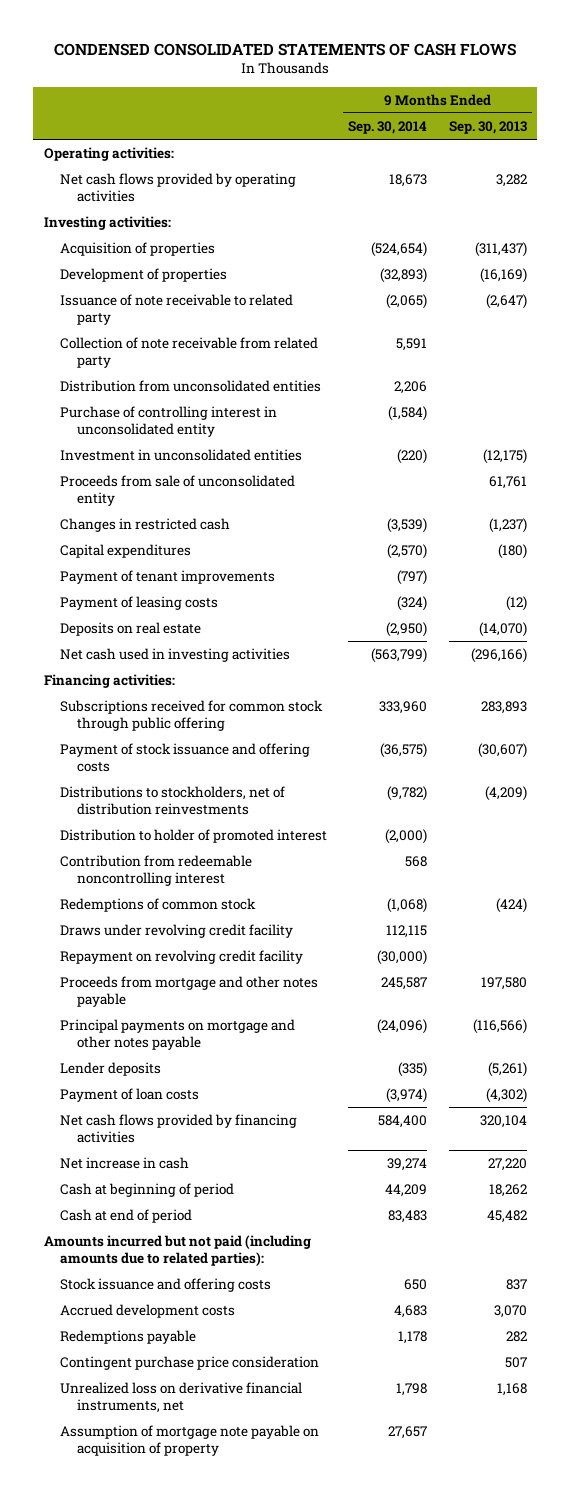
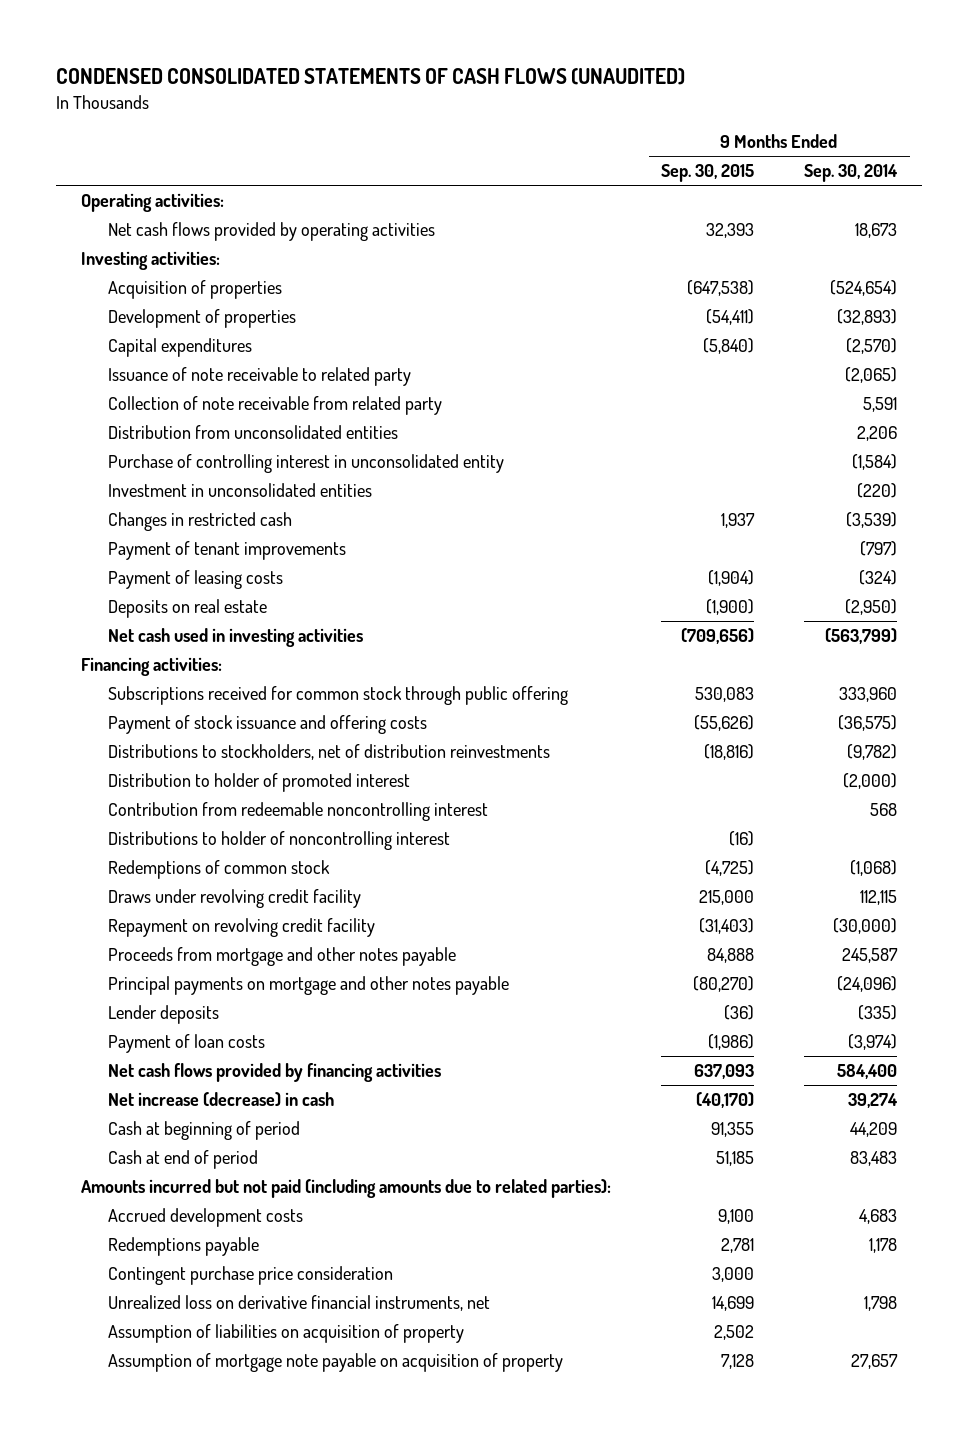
[54,42,517,56] CONDENSED CONSOLIDATED STATEMENTS OF CASH FLOWS -> [55,68,685,86] CONDENSED CONSOLIDATED STATEMENTS OF CASH FLOWS (UNAUDITED)
[448,120,527,134] Sep. 30, 2013 -> none
none -> [661,164,755,183] Sep. 30, 2015
[60,543,192,558] Capital expenditures -> [107,338,252,358] Capital expenditures
[60,474,296,507] Proceeds from sale of unconsolidated entity -> none
none -> [107,831,450,851] Distributions to holder of noncontrolling interest
[60,1156,190,1169] Net increase in cash -> [107,1092,334,1108] Net increase (decrease) in cash
[60,1277,272,1292] Stock issuance and offering costs -> none
none -> [107,1324,464,1344] Assumption of liabilities on acquisition of property

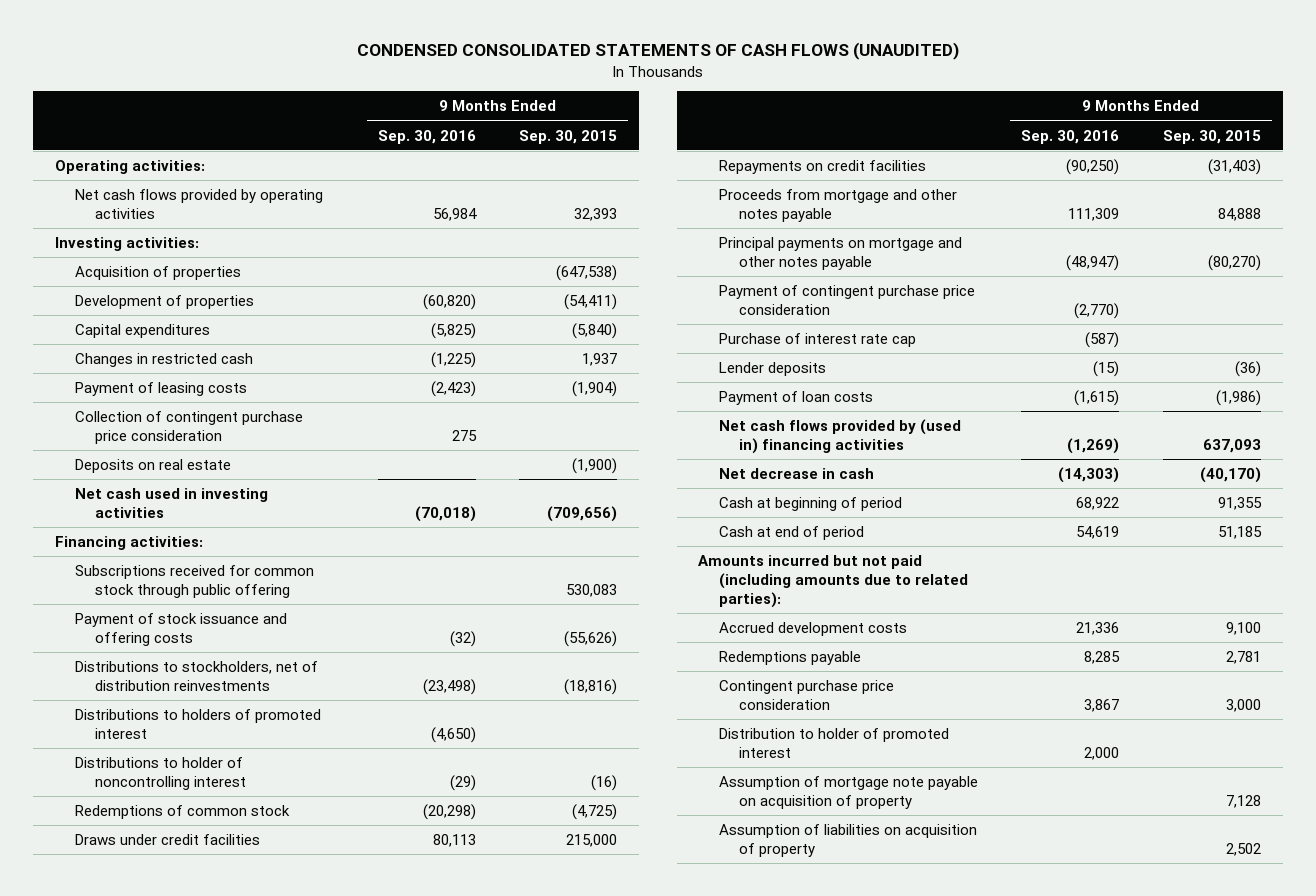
[804,164,899,183] Sep. 30, 2014 -> none
none -> [377,129,476,144] Sep. 30, 2016
[107,367,411,387] Issuance of note receivable to related party -> none
[107,396,442,416] Collection of note receivable from related party -> none
[107,425,398,440] Distribution from unconsolidated entities -> none
[107,454,504,474] Purchase of controlling interest in unconsolidated entity -> none
[107,483,372,498] Investment in unconsolidated entities -> none
[107,541,346,561] Payment of tenant improvements -> none
none -> [75,410,304,444] Collection of contingent purchase price consideration
[107,802,488,822] Contribution from redeemable noncontrolling interest -> none
none -> [75,708,322,739] Distributions to holders of promoted interest
[107,889,361,909] Draws under revolving credit facility -> [75,833,261,845] Draws under credit facilities
[107,918,375,938] Repayment on revolving credit facility -> [718,159,926,174] Repayments on credit facilities
none -> [718,284,975,315] Payment of contingent purchase price consideration
none -> [718,332,916,347] Purchase of interest rate cap
[107,1063,441,1083] Net cash flows provided by financing activities -> [718,418,961,454] Net cash flows provided by (used in) financing activities
[107,1092,334,1108] Net increase (decrease) in cash -> [718,467,874,479] Net decrease in cash
[107,1295,490,1312] Unrealized loss on derivative financial instruments, net -> none
[107,773,410,793] Distribution to holder of promoted interest -> [718,727,949,758] Distribution to holder of promoted interest
[107,1324,464,1344] Assumption of liabilities on acquisition of property -> [718,823,977,857] Assumption of liabilities on acquisition of property

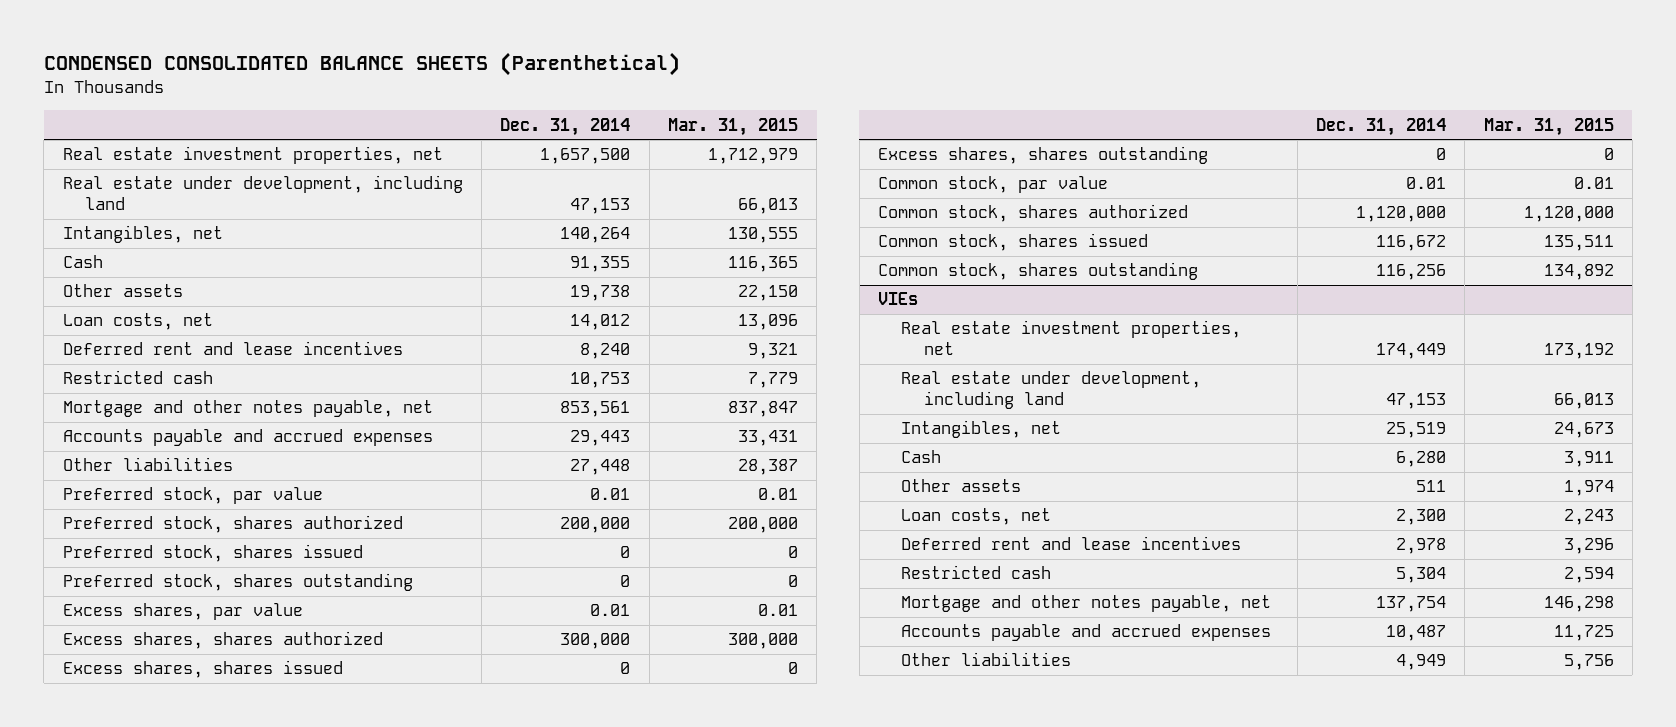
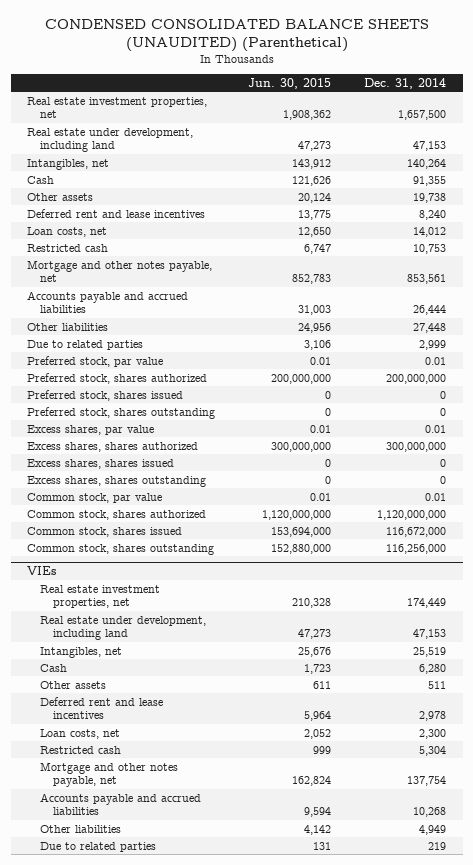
[43,52,680,77] CONDENSED CONSOLIDATED BALANCE SHEETS (Parenthetical) -> [44,18,429,52] CONDENSED CONSOLIDATED BALANCE SHEETS (UNAUDITED) (Parenthetical)
[667,117,798,136] Mar. 31, 2015 -> none
none -> [248,77,332,89] Jun. 30, 2015
[62,313,213,331] Loan costs, net -> [27,226,108,237] Loan costs, net
[62,429,433,447] Accounts payable and accrued expenses -> [27,290,189,314] Accounts payable and accrued liabilities
[570,430,631,447] 29,443 -> [413,305,447,316] 26,444
none -> [27,339,144,350] Due to related parties
[560,517,631,534] 200,000 -> [386,373,447,384] 200,000,000
[560,633,631,650] 300,000 -> [386,441,447,452] 300,000,000
[1355,206,1446,223] 1,120,000 -> [377,509,447,520] 1,120,000,000
[1375,235,1446,252] 116,672 -> [386,526,447,537] 116,672,000
[1375,264,1446,281] 116,256 -> [386,543,447,554] 116,256,000
[900,508,1051,526] Loan costs, net -> [40,728,121,739] Loan costs, net
[900,624,1271,642] Accounts payable and accrued expenses -> [40,792,202,816] Accounts payable and accrued liabilities
[1385,625,1446,642] 10,487 -> [413,807,447,818] 10,268
none -> [40,841,157,852] Due to related parties

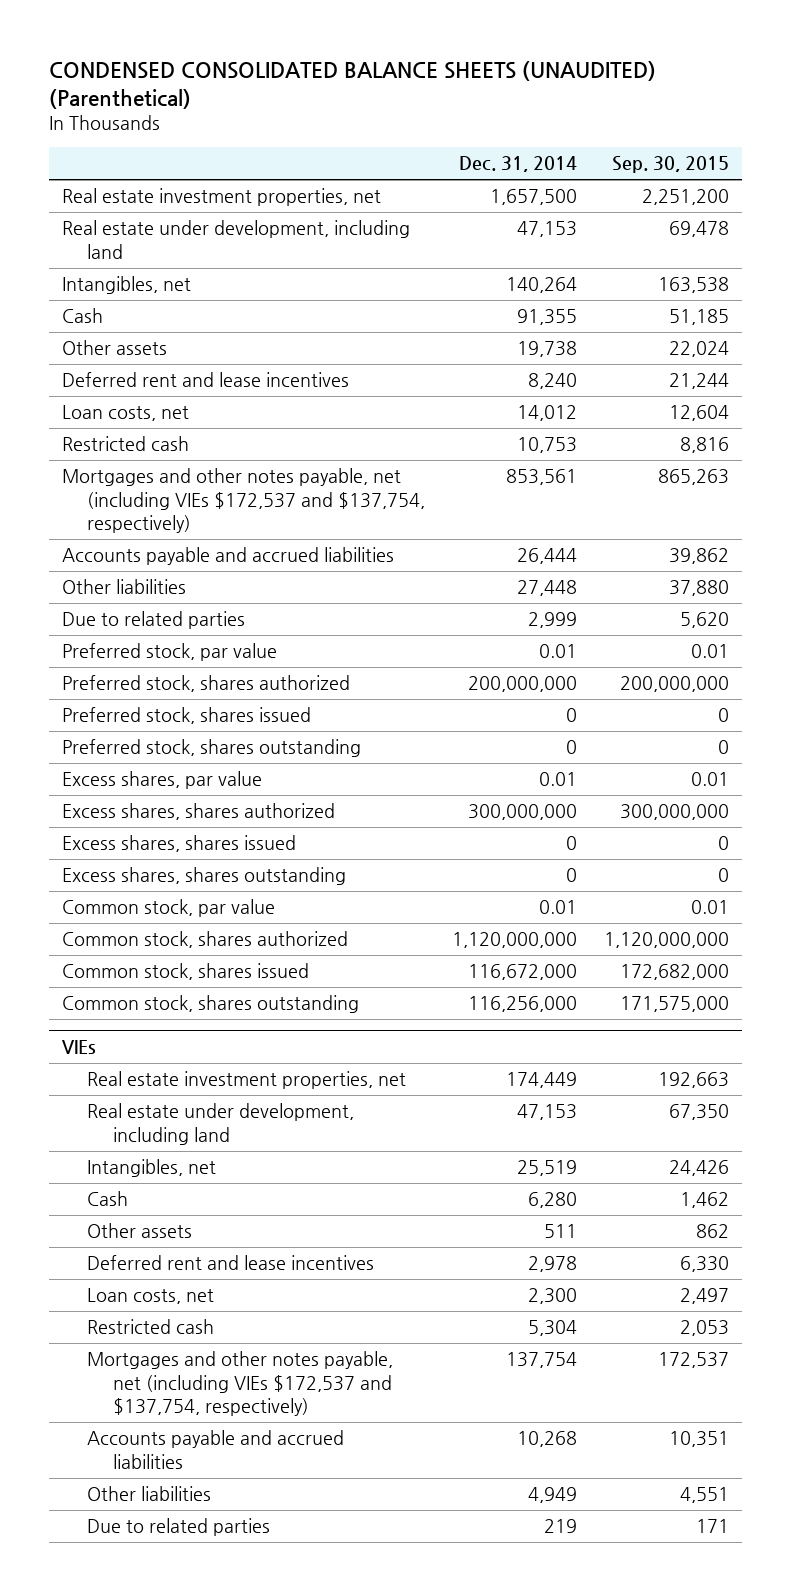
[248,77,332,89] Jun. 30, 2015 -> none
none -> [611,156,729,174] Sep. 30, 2015
[27,259,213,283] Mortgage and other notes payable, net -> [61,468,426,534] Mortgages and other notes payable, net (including VIEs $172,537 and $137,754, respectively)
[40,761,179,788] Mortgage and other notes payable, net -> [87,1351,394,1417] Mortgages and other notes payable, net (including VIEs $172,537 and $137,754, respectively)

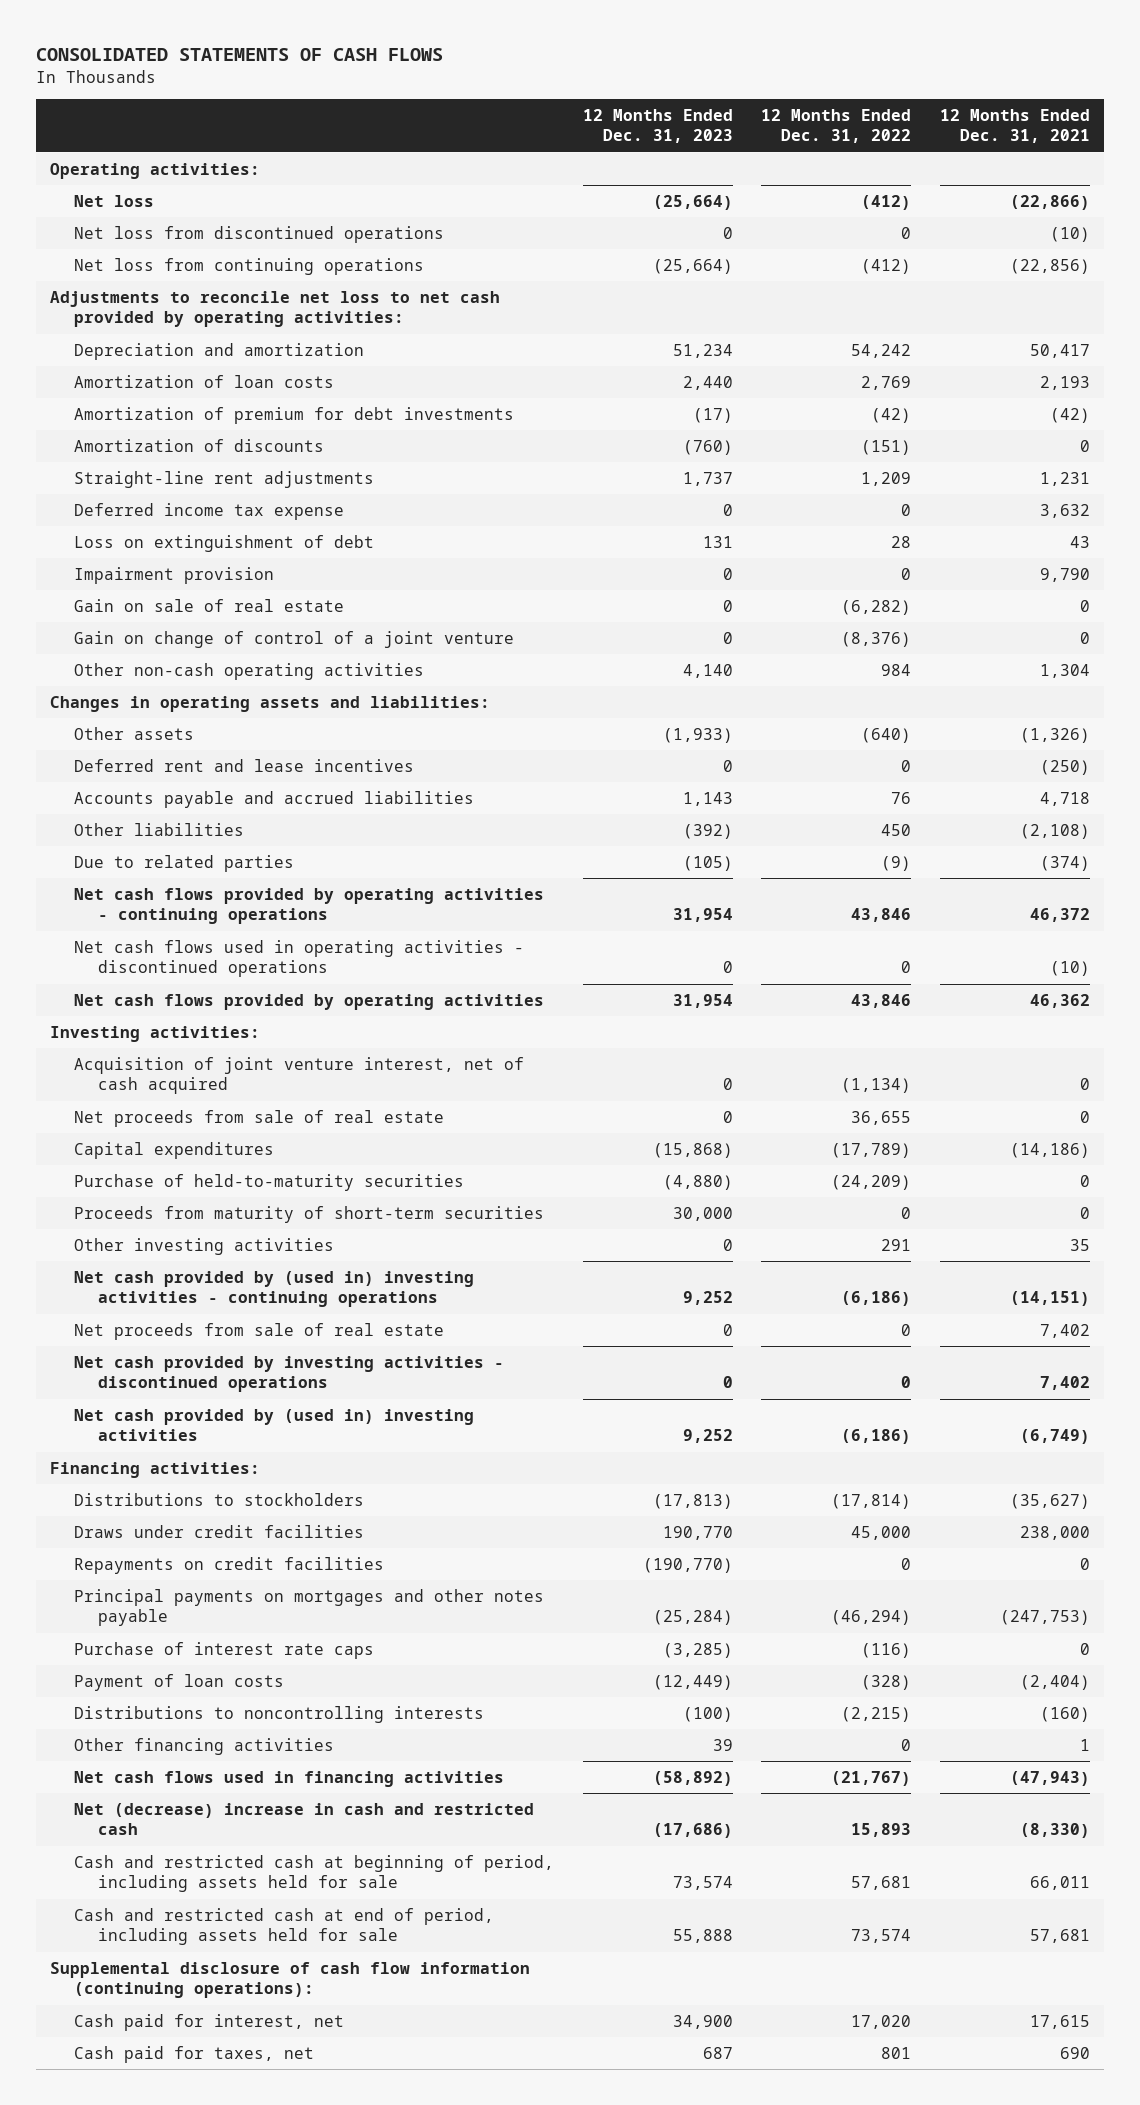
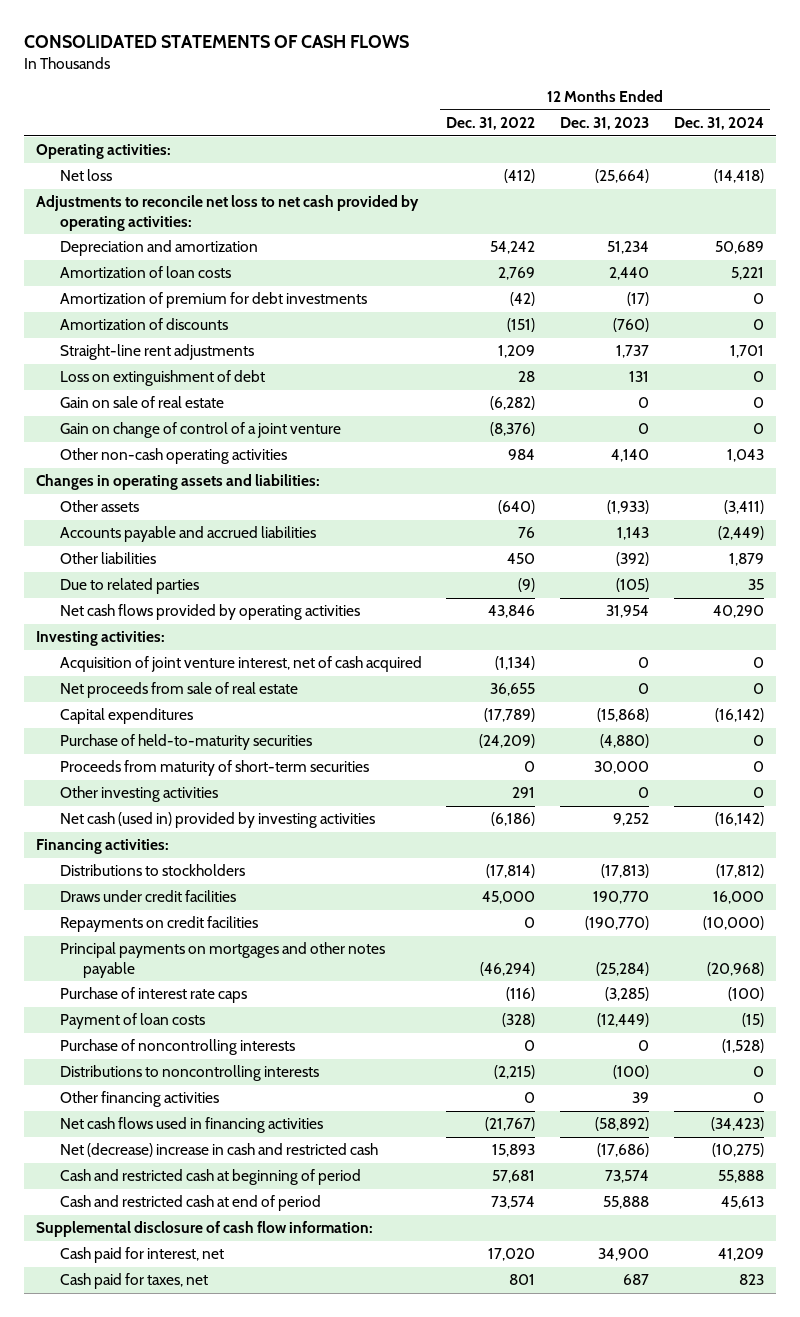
[940,109,1091,144] 12 Months Ended Dec. 31, 2021 -> none
none -> [673,117,764,131] Dec. 31, 2024
[74,226,445,244] Net loss from discontinued operations -> none
[74,258,425,276] Net loss from continuing operations -> none
[74,503,345,521] Deferred income tax expense -> none
[74,567,275,585] Impairment provision -> none
[74,759,415,773] Deferred rent and lease incentives -> none
[74,888,545,925] Net cash flows provided by operating activities - continuing operations -> none
[74,940,525,978] Net cash flows used in operating activities - discontinued operations -> none
[74,1271,475,1308] Net cash provided by (used in) investing activities - continuing operations -> none
[74,1323,445,1341] Net proceeds from sale of real estate -> none
[74,1356,505,1393] Net cash provided by investing activities - discontinued operations -> none
[74,1409,475,1442] Net cash provided by (used in) investing activities -> [59,812,375,829] Net cash (used in) provided by investing activities
none -> [59,1039,295,1056] Purchase of noncontrolling interests
[74,1855,555,1893] Cash and restricted cash at beginning of period, including assets held for sale -> [59,1169,361,1186] Cash and restricted cash at beginning of period
[74,1908,495,1946] Cash and restricted cash at end of period, including assets held for sale -> [59,1195,321,1212] Cash and restricted cash at end of period
[49,1962,530,1999] Supplemental disclosure of cash flow information (continuing operations): -> [35,1221,373,1238] Supplemental disclosure of cash flow information:

